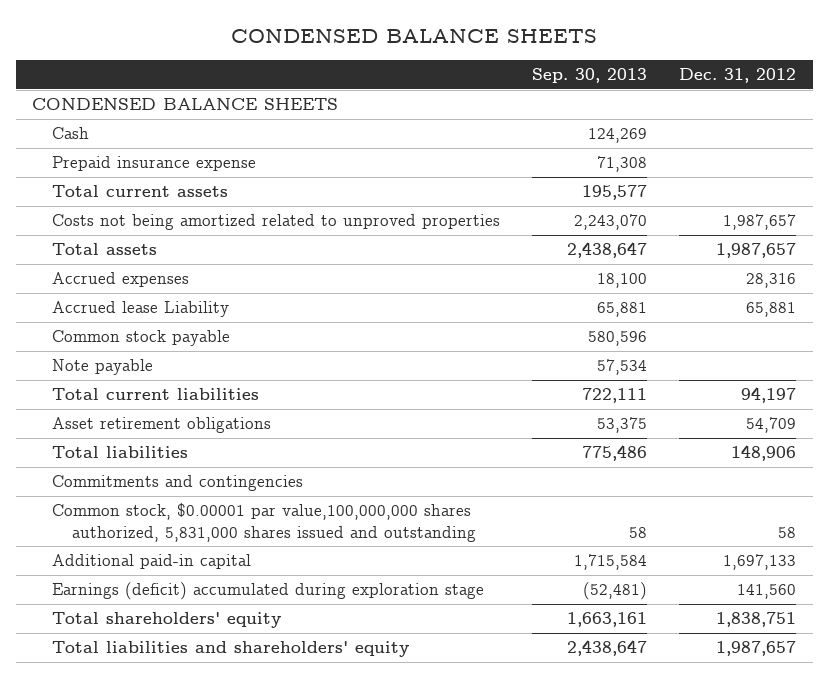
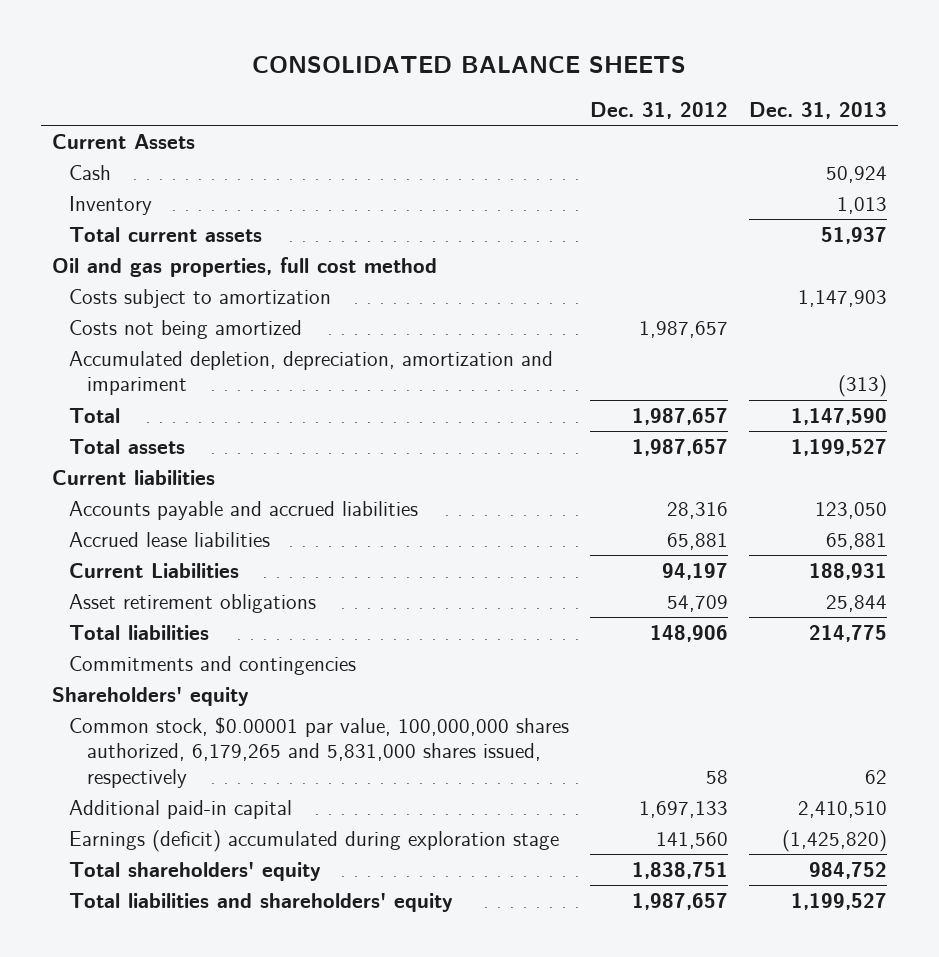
[231,28,598,43] CONDENSED BALANCE SHEETS -> [252,56,687,74] CONSOLIDATED BALANCE SHEETS
[532,68,648,84] Sep. 30, 2013 -> none
none -> [749,101,888,119] Dec. 31, 2013
[32,98,339,111] CONDENSED BALANCE SHEETS -> none
none -> [51,133,195,149] Current Assets
[52,156,257,172] Prepaid insurance expense -> none
none -> [69,195,153,215] Inventory
none -> [51,256,437,277] Oil and gas properties, full cost method
none -> [69,288,332,308] Costs subject to amortization
[52,214,501,231] Costs not being amortized related to unproved properties -> [69,319,303,339] Costs not being amortized
none -> [69,350,554,396] Accumulated depletion, depreciation, amortization and impariment
none -> [69,407,121,423] Total
[52,330,231,347] Common stock payable -> none
[52,359,154,376] Note payable -> none
none -> [51,469,215,485] Current liabilities
[52,272,190,288] Accrued expenses -> [69,500,419,520] Accounts payable and accrued liabilities
[52,301,230,318] Accrued lease Liability -> [69,531,271,547] Accrued lease liabilities
[52,388,260,401] Total current liabilities -> [69,562,240,578] Current Liabilities
none -> [51,686,249,706] Shareholders' equity
[52,503,476,542] Common stock, $0.00001 par value,100,000,000 shares authorized, 5,831,000 shares issued and outstanding -> [69,716,570,788] Common stock, $0.00001 par value, 100,000,000 shares authorized, 6,179,265 and 5,831,000 shares issued, respectively

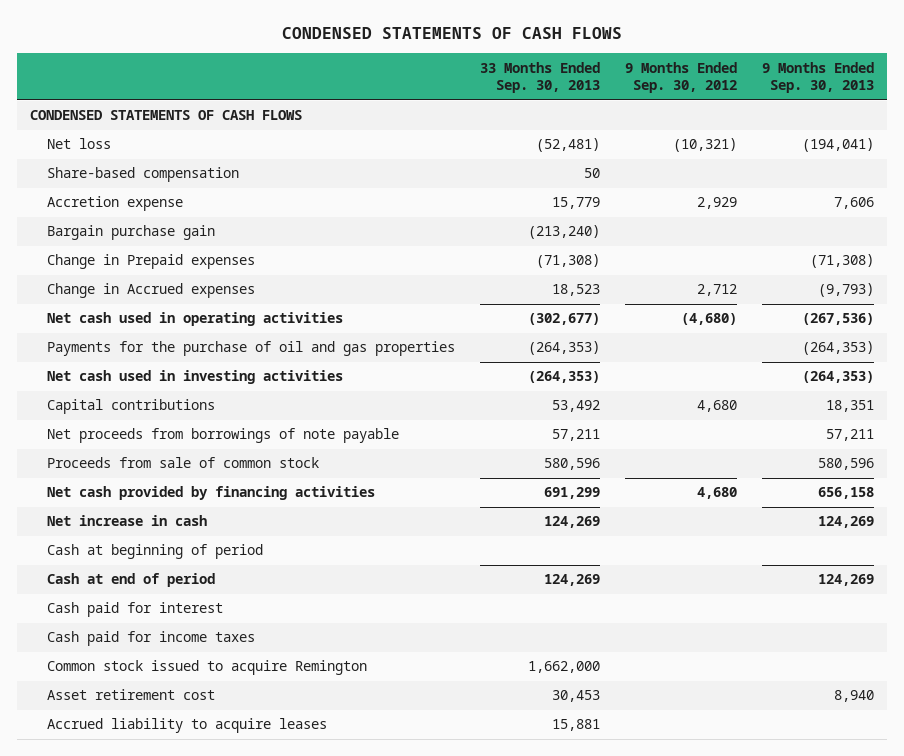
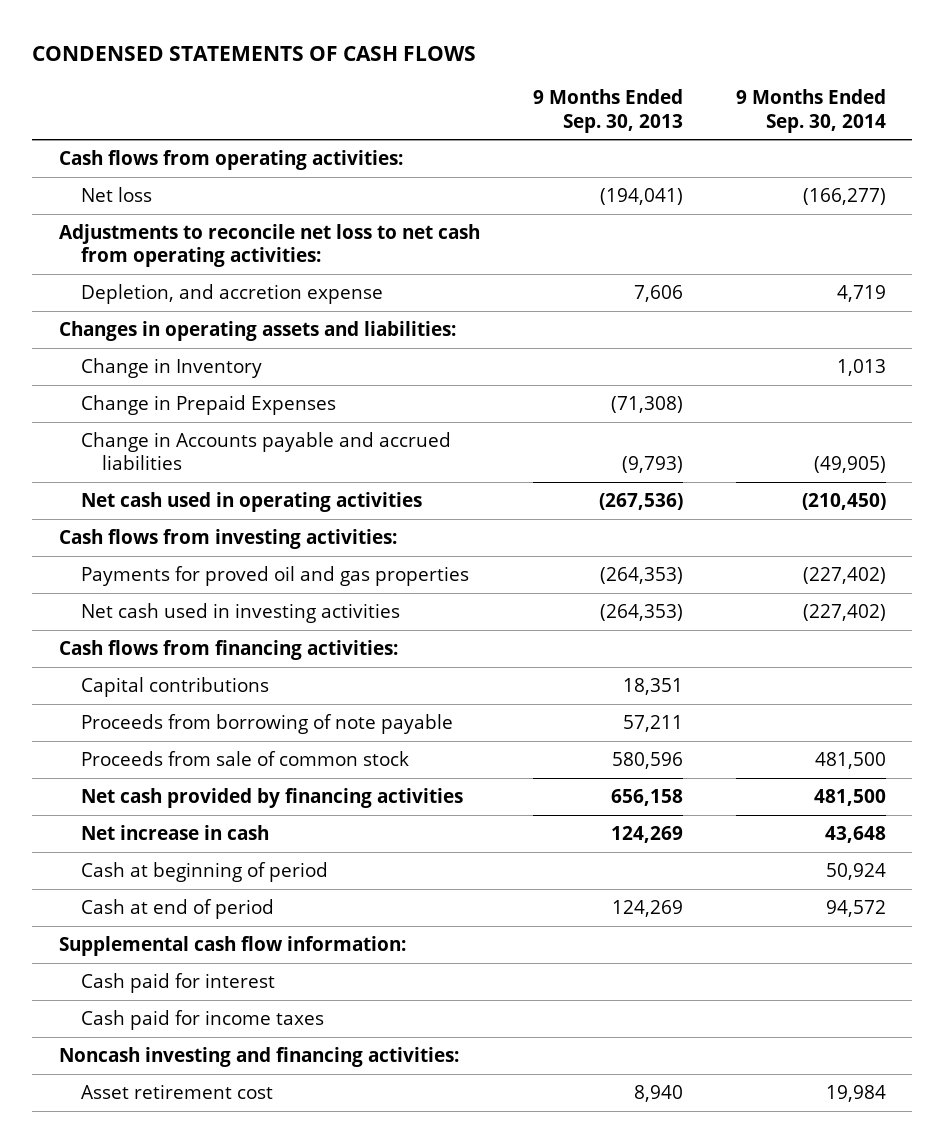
[480,61,601,94] 33 Months Ended Sep. 30, 2013 -> none
[625,61,738,94] 9 Months Ended Sep. 30, 2012 -> none
none -> [735,88,886,133] 9 Months Ended Sep. 30, 2014
[30,110,303,121] CONDENSED STATEMENTS OF CASH FLOWS -> none
none -> [58,149,403,170] Cash flows from operating activities:
[47,167,240,183] Share-based compensation -> none
[47,225,216,241] Bargain purchase gain -> none
none -> [58,223,480,268] Adjustments to reconcile net loss to net cash from operating activities:
[47,196,184,212] Accretion expense -> [80,283,383,304] Depletion, and accretion expense
none -> [58,320,456,341] Changes in operating assets and liabilities:
none -> [80,357,262,378] Change in Inventory
[47,254,256,270] Change in Prepaid expenses -> [80,394,336,415] Change in Prepaid Expenses
[47,283,256,299] Change in Accrued expenses -> [80,431,451,471] Change in Accounts payable and accrued liabilities
none -> [58,528,397,549] Cash flows from investing activities:
[47,341,456,357] Payments for the purchase of oil and gas properties -> [80,565,469,586] Payments for proved oil and gas properties
none -> [58,639,398,660] Cash flows from financing activities:
[47,428,400,444] Net proceeds from borrowings of note payable -> [80,713,453,734] Proceeds from borrowing of note payable
none -> [58,935,406,956] Supplemental cash flow information:
[47,660,368,676] Common stock issued to acquire Remington -> none
none -> [58,1046,459,1067] Noncash investing and financing activities:
[47,718,328,734] Accrued liability to acquire leases -> none

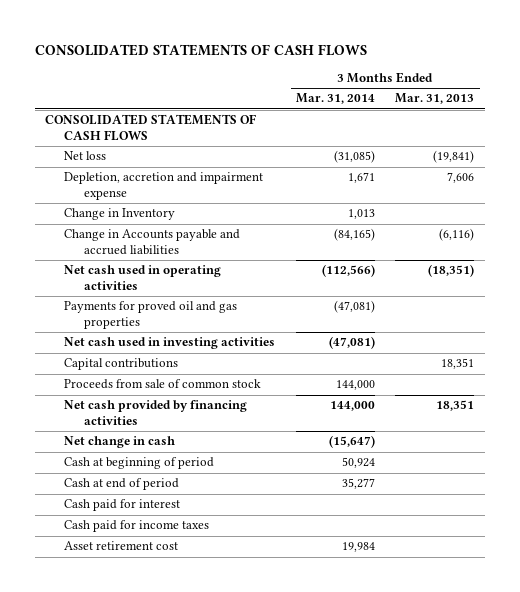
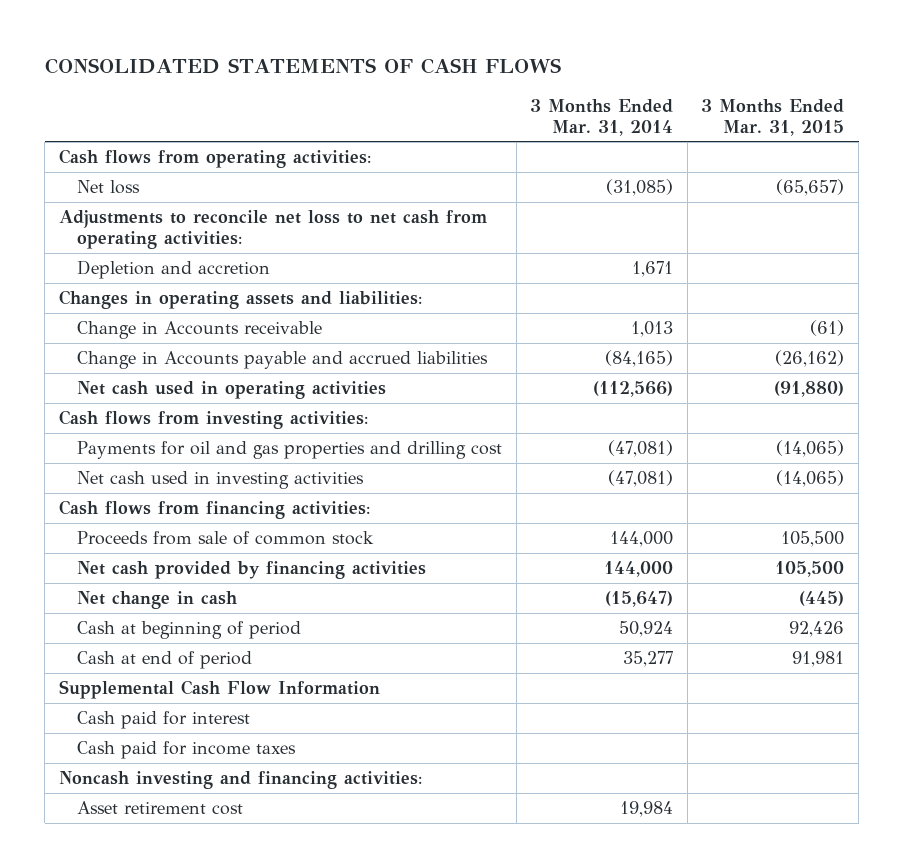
[395,93,475,105] Mar. 31, 2013 -> none
none -> [701,98,845,136] 3 Months Ended Mar. 31, 2015
[45,114,257,141] CONSOLIDATED STATEMENTS OF CASH FLOWS -> none
none -> [58,148,371,168] Cash flows from operating activities:
none -> [58,209,487,250] Adjustments to reconcile net loss to net cash from operating activities:
[64,172,264,200] Depletion, accretion and impairment expense -> [77,259,271,279] Depletion and accretion
none -> [58,289,422,309] Changes in operating assets and liabilities:
[64,208,176,221] Change in Inventory -> [77,320,323,339] Change in Accounts receivable
none -> [58,409,368,429] Cash flows from investing activities:
[64,301,238,329] Payments for proved oil and gas properties -> [77,440,503,459] Payments for oil and gas properties and drilling cost
[64,358,179,371] Capital contributions -> none
none -> [58,499,370,519] Cash flows from financing activities:
none -> [58,679,380,699] Supplemental Cash Flow Information
none -> [58,770,422,789] Noncash investing and financing activities:

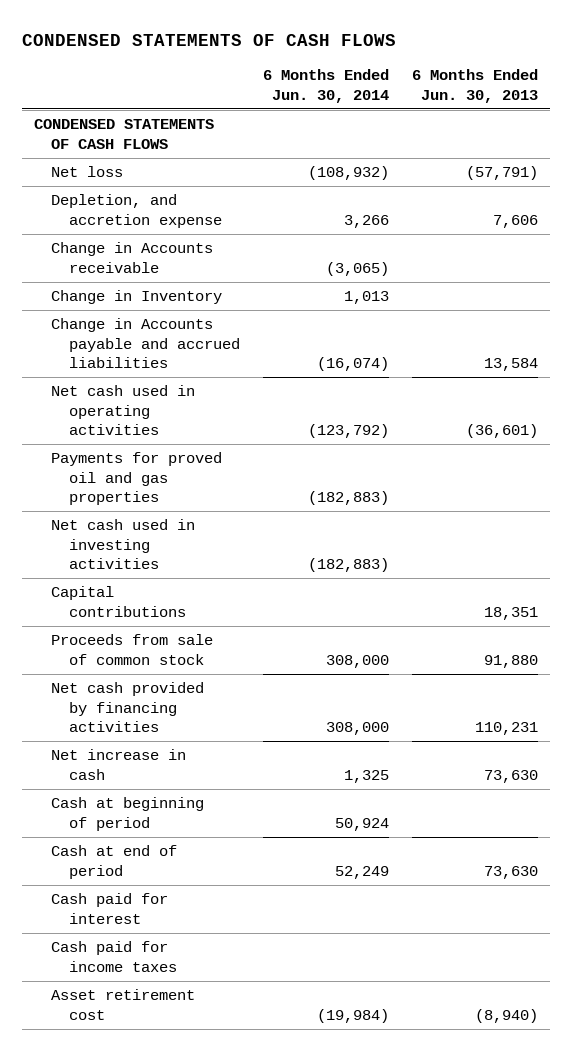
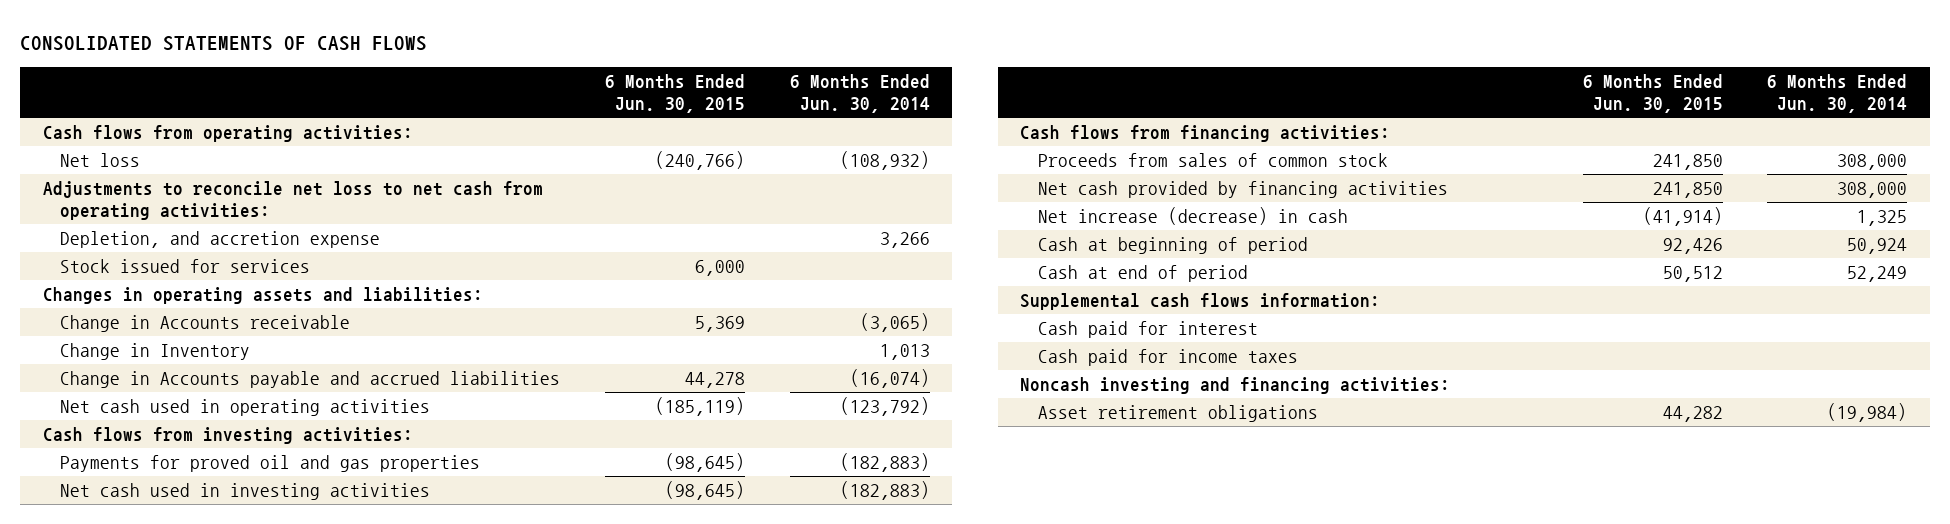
[21,33,396,46] CONDENSED STATEMENTS OF CASH FLOWS -> [20,35,428,51] CONSOLIDATED STATEMENTS OF CASH FLOWS
[412,69,539,103] 6 Months Ended Jun. 30, 2013 -> none
none -> [605,74,746,114] 6 Months Ended Jun. 30, 2015
[33,119,214,149] CONDENSED STATEMENTS OF CASH FLOWS -> none
none -> [42,125,413,143] Cash flows from operating activities:
none -> [42,181,543,221] Adjustments to reconcile net loss to net cash from operating activities:
none -> [60,259,311,274] Stock issued for services
none -> [42,287,483,305] Changes in operating assets and liabilities:
none -> [42,427,413,445] Cash flows from investing activities:
[51,586,186,617] Capital contributions -> none
none -> [1020,125,1391,143] Cash flows from financing activities:
[51,634,214,665] Proceeds from sale of common stock -> [1038,153,1389,168] Proceeds from sales of common stock
[51,749,187,780] Net increase in cash -> [1038,207,1349,226] Net increase (decrease) in cash
none -> [1020,293,1381,311] Supplemental cash flows information:
none -> [1020,377,1451,395] Noncash investing and financing activities:
[51,989,196,1020] Asset retirement cost -> [1038,405,1319,423] Asset retirement obligations

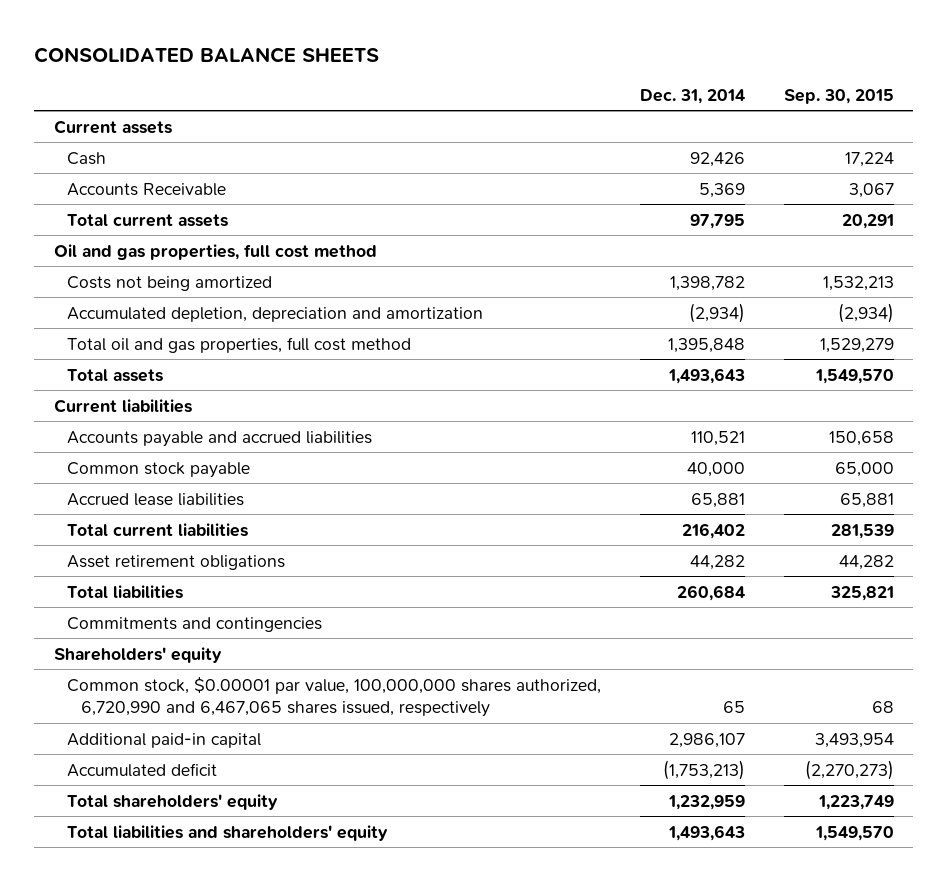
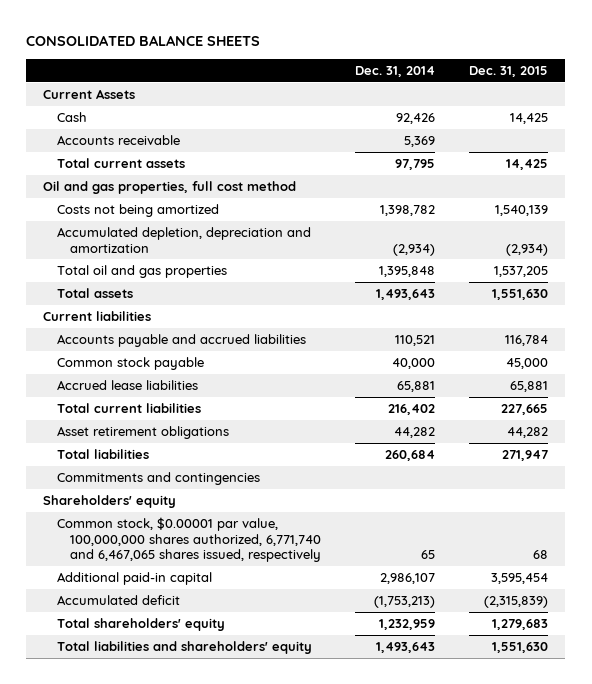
[784,88,895,104] Sep. 30, 2015 -> none
none -> [469,65,549,77] Dec. 31, 2015
[53,119,172,134] Current assets -> [43,88,136,99] Current Assets
[67,182,227,196] Accounts Receivable -> [56,134,180,145] Accounts receivable
[67,336,412,353] Total oil and gas properties, full cost method -> [56,264,227,278] Total oil and gas properties
[67,676,602,718] Common stock, $0.00001 par value, 100,000,000 shares authorized, 6,720,990 and 6,467,065 shares issued, respectively -> [56,516,322,563] Common stock, $0.00001 par value, 100,000,000 shares authorized, 6,771,740 and 6,467,065 shares issued, respectively

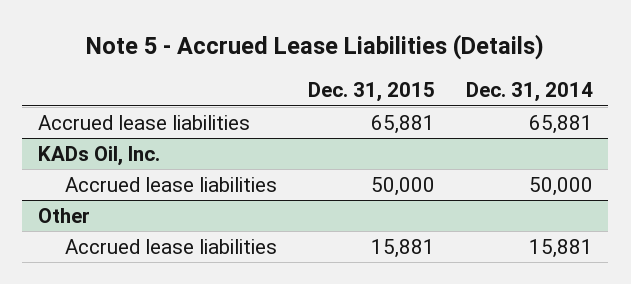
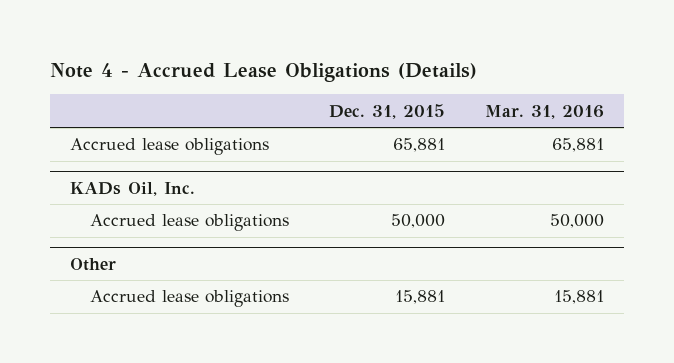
[86,33,545,60] Note 5 - Accrued Lease Liabilities (Details) -> [49,63,477,83] Note 4 - Accrued Lease Obligations (Details)
[465,82,593,103] Dec. 31, 2014 -> none
none -> [485,104,605,119] Mar. 31, 2016
[37,114,250,130] Accrued lease liabilities -> [70,138,270,156] Accrued lease obligations
[64,176,277,192] Accrued lease liabilities -> [89,214,289,232] Accrued lease obligations
[64,238,277,254] Accrued lease liabilities -> [89,290,289,308] Accrued lease obligations

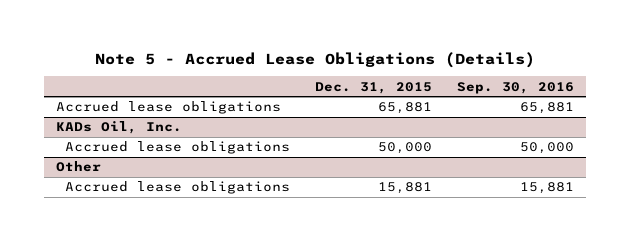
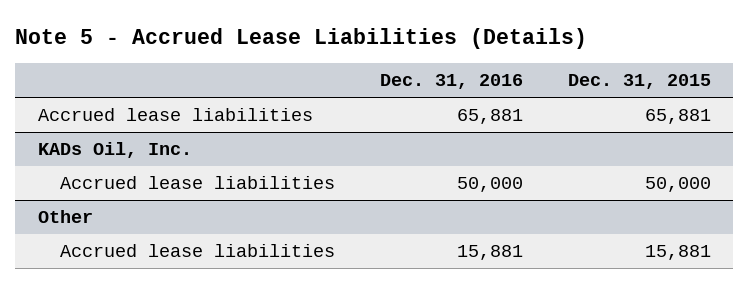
[95,51,536,68] Note 5 - Accrued Lease Obligations (Details) -> [15,28,588,50] Note 5 - Accrued Lease Liabilities (Details)
[457,81,575,94] Sep. 30, 2016 -> none
none -> [379,74,523,90] Dec. 31, 2016
[56,101,282,115] Accrued lease obligations -> [37,108,313,122] Accrued lease liabilities
[65,141,291,155] Accrued lease obligations -> [59,176,335,190] Accrued lease liabilities
[65,181,291,195] Accrued lease obligations -> [59,244,335,258] Accrued lease liabilities

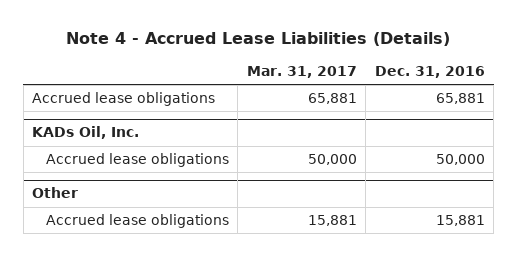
[15,28,588,50] Note 5 - Accrued Lease Liabilities (Details) -> [66,32,451,47] Note 4 - Accrued Lease Liabilities (Details)
[567,74,711,90] Dec. 31, 2015 -> none
none -> [246,65,357,78] Mar. 31, 2017
[37,108,313,122] Accrued lease liabilities -> [32,92,216,107] Accrued lease obligations
[59,176,335,190] Accrued lease liabilities -> [46,153,230,168] Accrued lease obligations
[59,244,335,258] Accrued lease liabilities -> [46,214,230,229] Accrued lease obligations

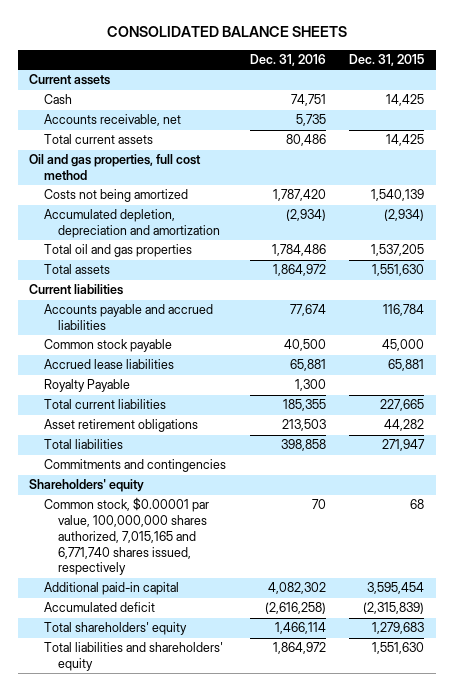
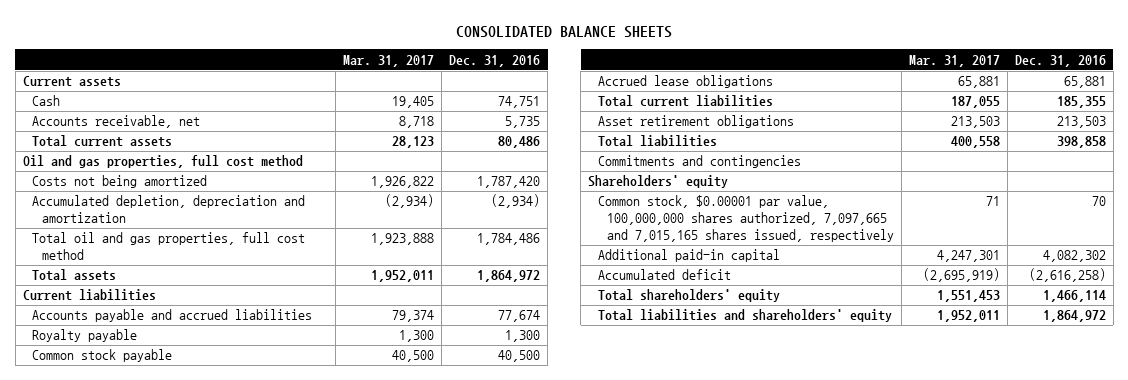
[349,53,425,66] Dec. 31, 2015 -> none
none -> [343,54,435,67] Mar. 31, 2017
[43,244,192,258] Total oil and gas properties -> [32,232,306,261] Total oil and gas properties, full cost method
none -> [32,329,138,343] Royalty payable
[43,379,130,393] Royalty Payable -> none
[43,359,174,370] Accrued lease liabilities -> [597,75,773,89] Accrued lease obligations
[43,497,209,576] Common stock, $0.00001 par value, 100,000,000 shares authorized, 7,015,165 and 6,771,740 shares issued, respectively -> [597,195,895,242] Common stock, $0.00001 par value, 100,000,000 shares authorized, 7,097,665 and 7,015,165 shares issued, respectively

